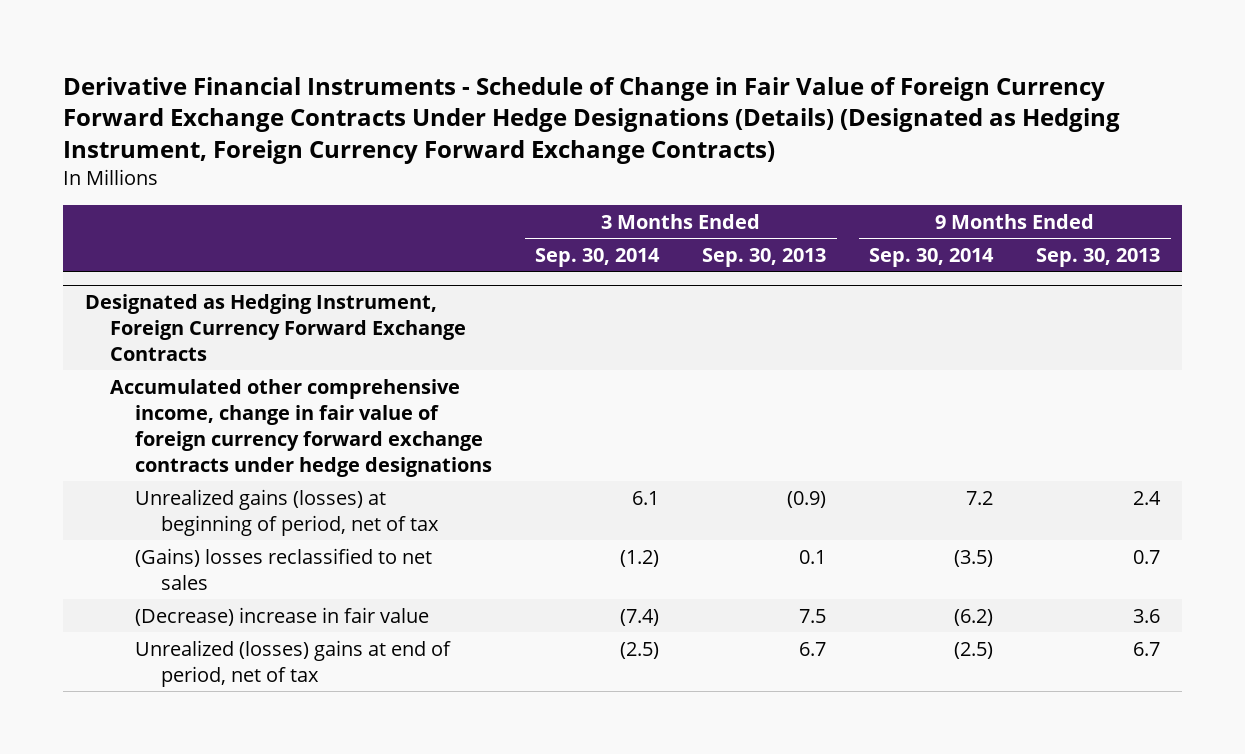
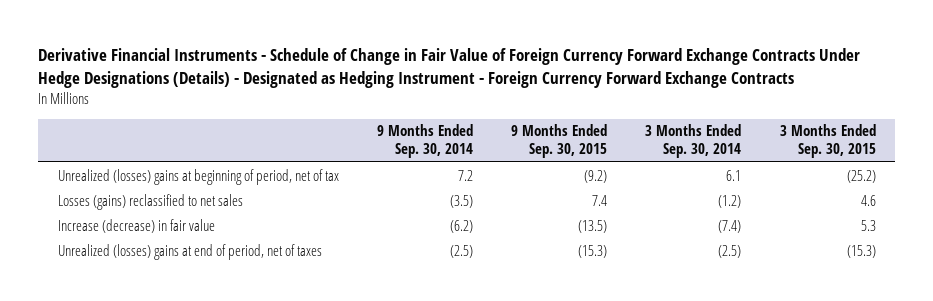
[63,76,1121,164] Derivative Financial Instruments - Schedule of Change in Fair Value of Foreign Currency Forward Exchange Contracts Under Hedge Designations (Details) (Designated as Hedging Instrument, Foreign Currency Forward Exchange Contracts) -> [38,48,861,89] Derivative Financial Instruments - Schedule of Change in Fair Value of Foreign Currency Forward Exchange Contracts Under Hedge Designations (Details) - Designated as Hedging Instrument - Foreign Currency Forward Exchange Contracts
[702,247,827,267] Sep. 30, 2013 -> none
[1036,247,1161,267] Sep. 30, 2013 -> none
none -> [511,124,608,159] 9 Months Ended Sep. 30, 2015
none -> [779,124,876,159] 3 Months Ended Sep. 30, 2015
[84,293,467,361] Designated as Hedging Instrument, Foreign Currency Forward Exchange Contracts -> none
[110,378,493,478] Accumulated other comprehensive income, change in fair value of foreign currency forward exchange contracts under hedge designations -> none
[135,488,439,536] Unrealized gains (losses) at beginning of period, net of tax -> [57,168,339,185] Unrealized (losses) gains at beginning of period, net of tax
[135,547,433,590] (Gains) losses reclassified to net sales -> [57,193,243,210] Losses (gains) reclassified to net sales
[135,606,430,626] (Decrease) increase in fair value -> [57,218,215,233] Increase (decrease) in fair value
[135,639,452,687] Unrealized (losses) gains at end of period, net of tax -> [57,243,322,260] Unrealized (losses) gains at end of period, net of taxes

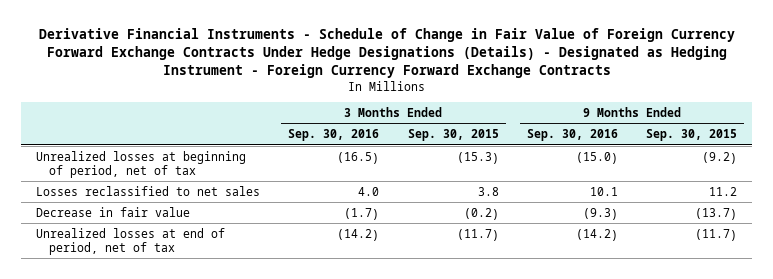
[376,124,473,159] 9 Months Ended Sep. 30, 2014 -> none
[645,124,742,159] 3 Months Ended Sep. 30, 2014 -> none
none -> [288,129,380,142] Sep. 30, 2016
none -> [526,129,618,142] Sep. 30, 2016
[57,168,339,185] Unrealized (losses) gains at beginning of period, net of tax -> [35,150,246,178] Unrealized losses at beginning of period, net of tax
[846,169,876,183] (25.2) -> [456,151,499,164] (15.3)
[57,193,243,210] Losses (gains) reclassified to net sales -> [35,185,260,196] Losses reclassified to net sales
[592,194,608,206] 7.4 -> [709,186,738,196] 11.2
[860,194,876,206] 4.6 -> [477,186,499,196] 3.8
[57,218,215,233] Increase (decrease) in fair value -> [35,206,190,217] Decrease in fair value
[578,219,608,233] (13.5) -> [695,207,738,220] (13.7)
[860,219,876,231] 5.3 -> [463,207,499,220] (0.2)
[57,243,322,260] Unrealized (losses) gains at end of period, net of taxes -> [35,227,225,255] Unrealized losses at end of period, net of tax
[578,244,608,258] (15.3) -> [695,228,738,241] (11.7)
[846,244,876,258] (15.3) -> [456,228,499,241] (11.7)

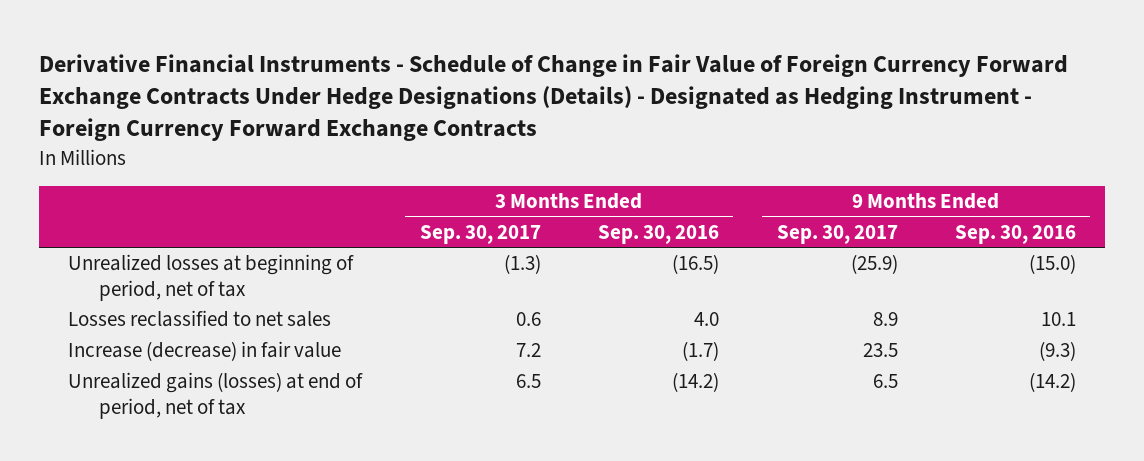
[407,129,499,142] Sep. 30, 2015 -> none
[646,129,738,142] Sep. 30, 2015 -> none
none -> [419,224,541,244] Sep. 30, 2017
none -> [776,224,898,244] Sep. 30, 2017
[35,206,190,217] Decrease in fair value -> [68,341,342,362] Increase (decrease) in fair value
[35,227,225,255] Unrealized losses at end of period, net of tax -> [68,372,364,419] Unrealized gains (losses) at end of period, net of tax

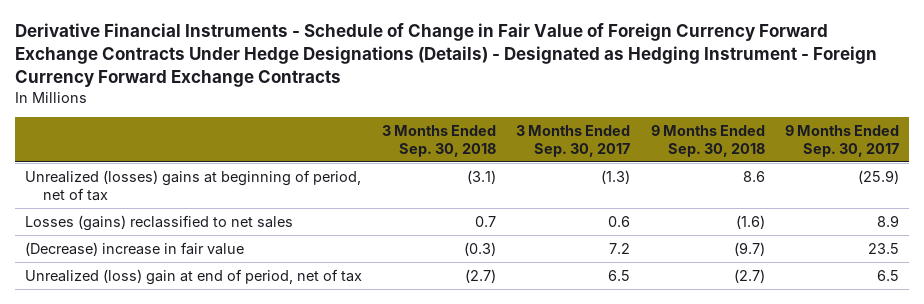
[598,224,720,244] Sep. 30, 2016 -> none
[955,224,1077,244] Sep. 30, 2016 -> none
none -> [382,125,497,157] 3 Months Ended Sep. 30, 2018
none -> [650,125,765,157] 9 Months Ended Sep. 30, 2018
[68,254,355,301] Unrealized losses at beginning of period, net of tax -> [24,169,361,201] Unrealized (losses) gains at beginning of period, net of tax
[68,310,332,328] Losses reclassified to net sales -> [24,214,293,231] Losses (gains) reclassified to net sales
[68,341,342,362] Increase (decrease) in fair value -> [24,241,244,256] (Decrease) increase in fair value
[68,372,364,419] Unrealized gains (losses) at end of period, net of tax -> [24,268,362,285] Unrealized (loss) gain at end of period, net of tax

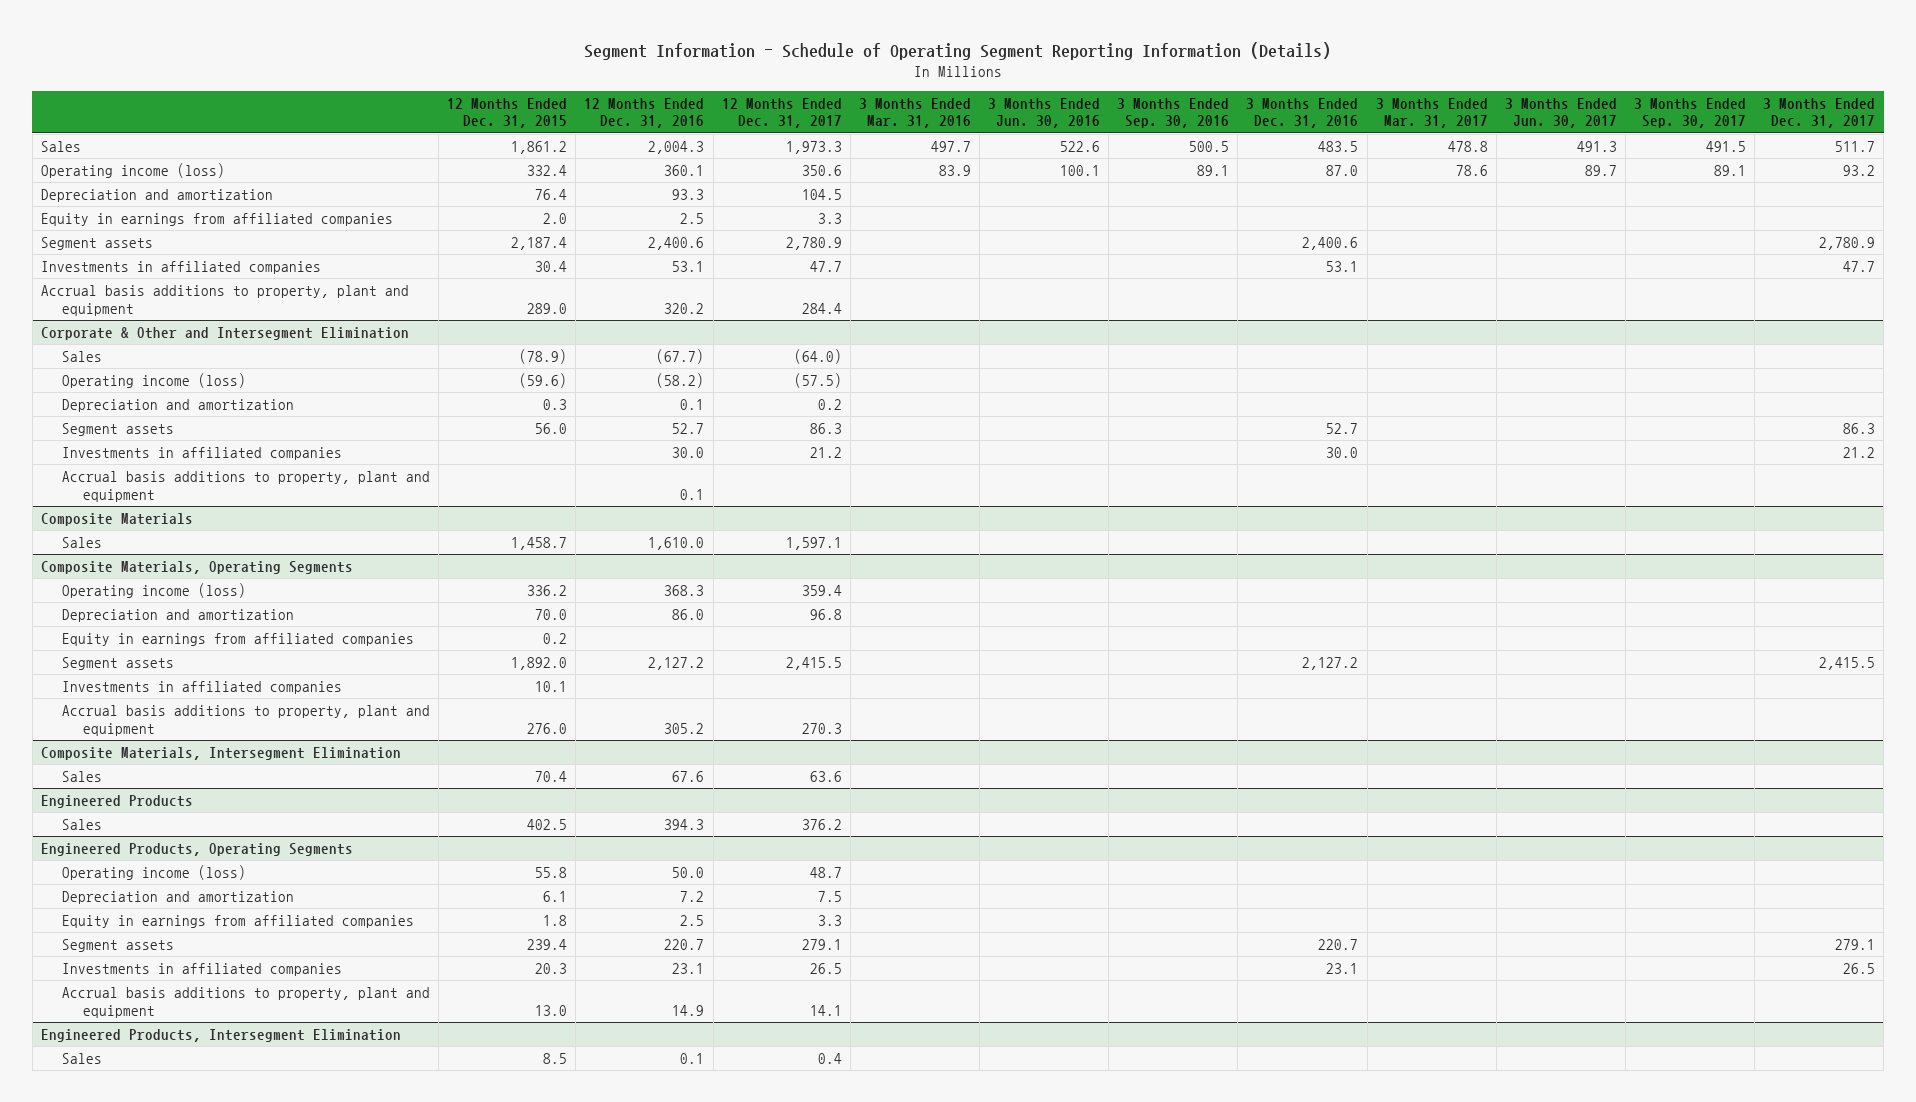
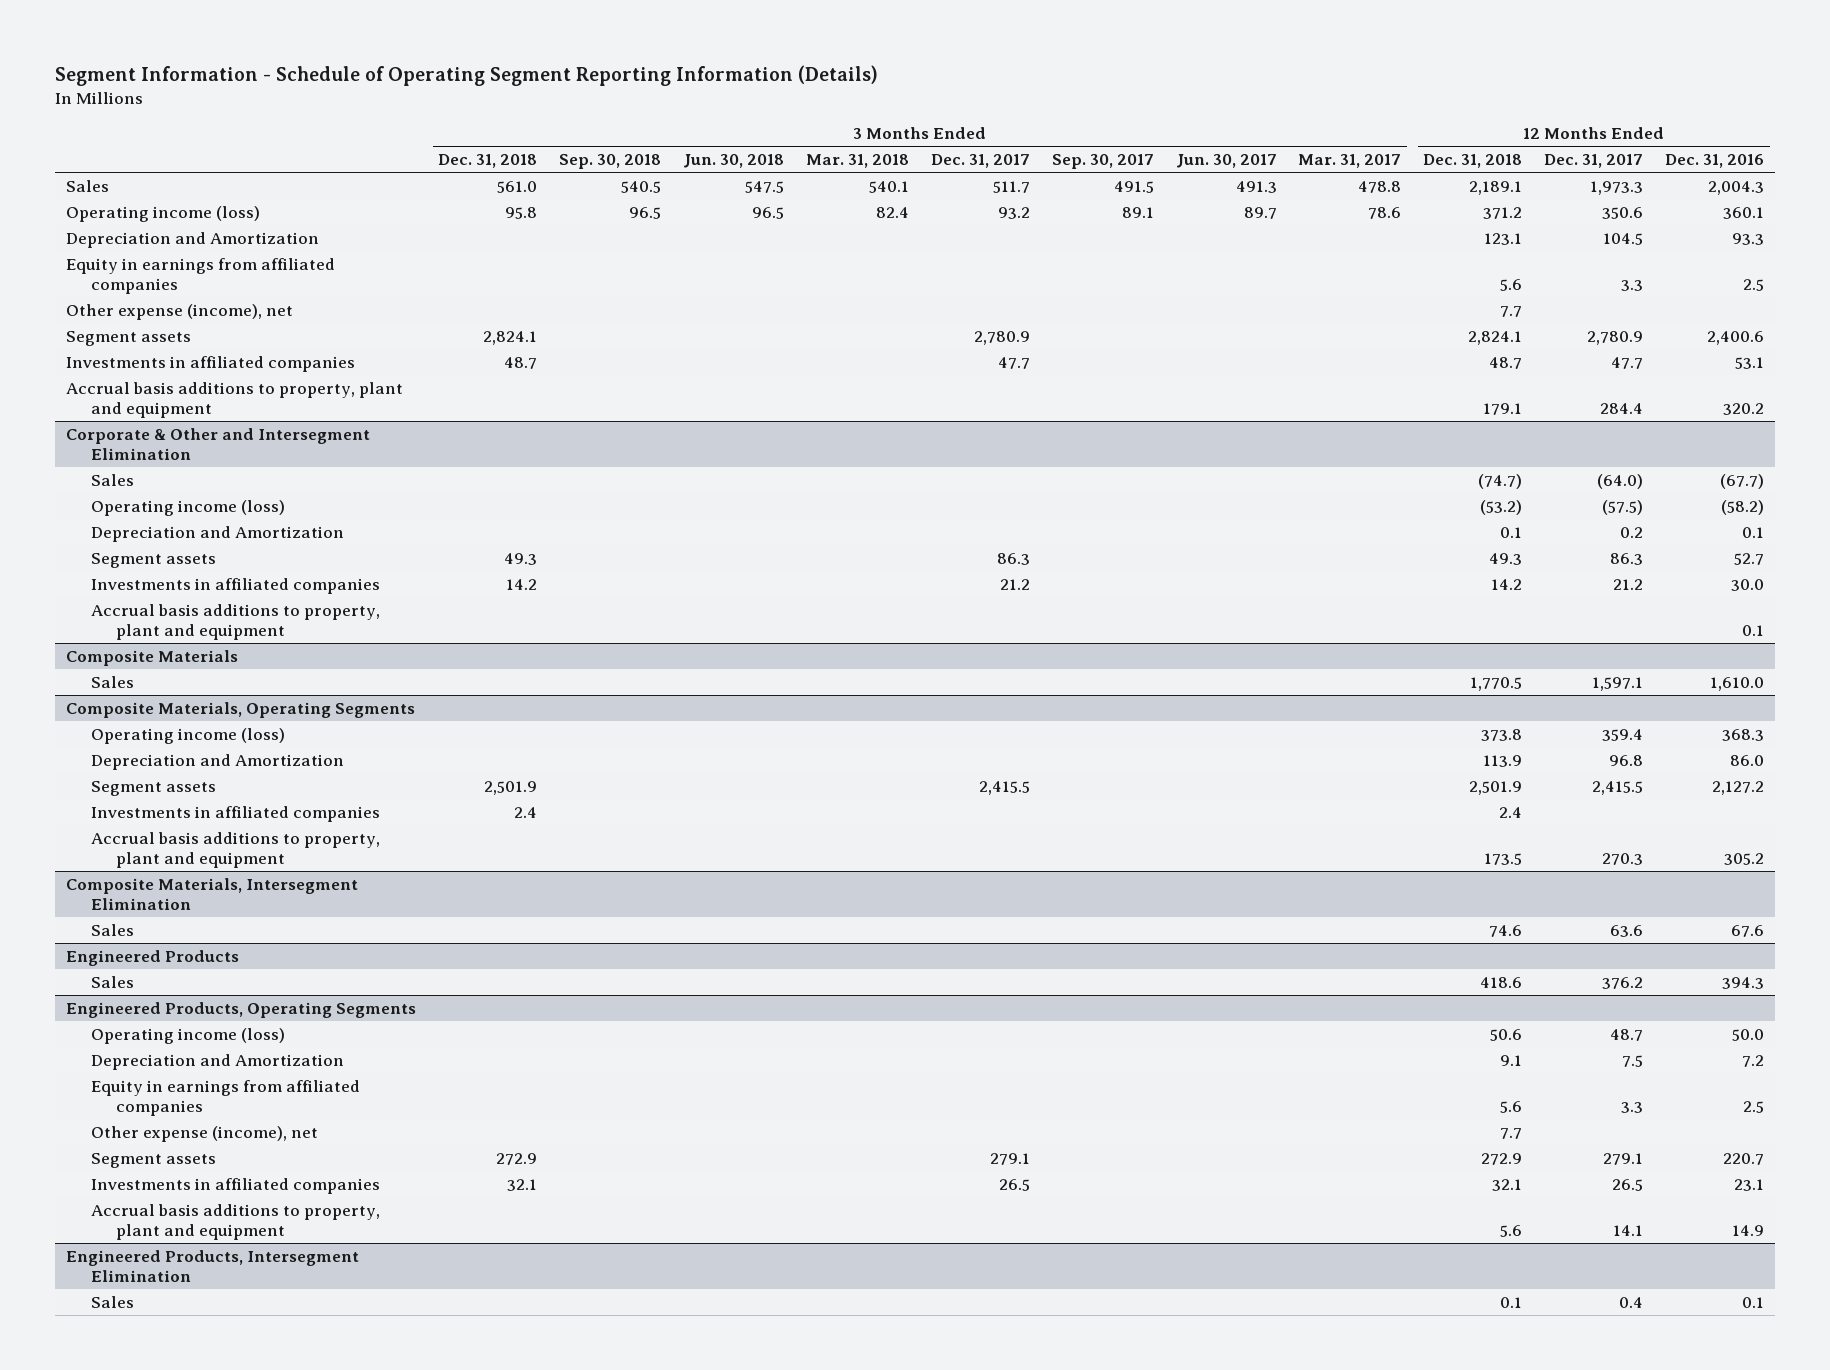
[447,97,568,129] 12 Months Ended Dec. 31, 2015 -> none
[858,97,971,129] 3 Months Ended Mar. 31, 2016 -> none
[988,97,1101,129] 3 Months Ended Jun. 30, 2016 -> none
[1117,97,1230,129] 3 Months Ended Sep. 30, 2016 -> none
[1246,97,1359,129] 3 Months Ended Dec. 31, 2016 -> none
none -> [438,154,538,169] Dec. 31, 2018
none -> [558,154,661,170] Sep. 30, 2018
none -> [682,154,784,169] Jun. 30, 2018
none -> [805,154,909,169] Mar. 31, 2018
none -> [1423,154,1523,169] Dec. 31, 2018
[40,189,273,203] Depreciation and amortization -> [66,231,320,248] Depreciation and Amortization
none -> [66,303,294,320] Other expense (income), net
[62,399,295,413] Depreciation and amortization -> [91,525,345,542] Depreciation and Amortization
[62,633,415,647] Equity in earnings from affiliated companies -> none
[62,609,295,623] Depreciation and amortization -> [91,753,345,770] Depreciation and Amortization
[62,891,295,905] Depreciation and amortization -> [91,1053,345,1070] Depreciation and Amortization
none -> [91,1125,319,1142] Other expense (income), net

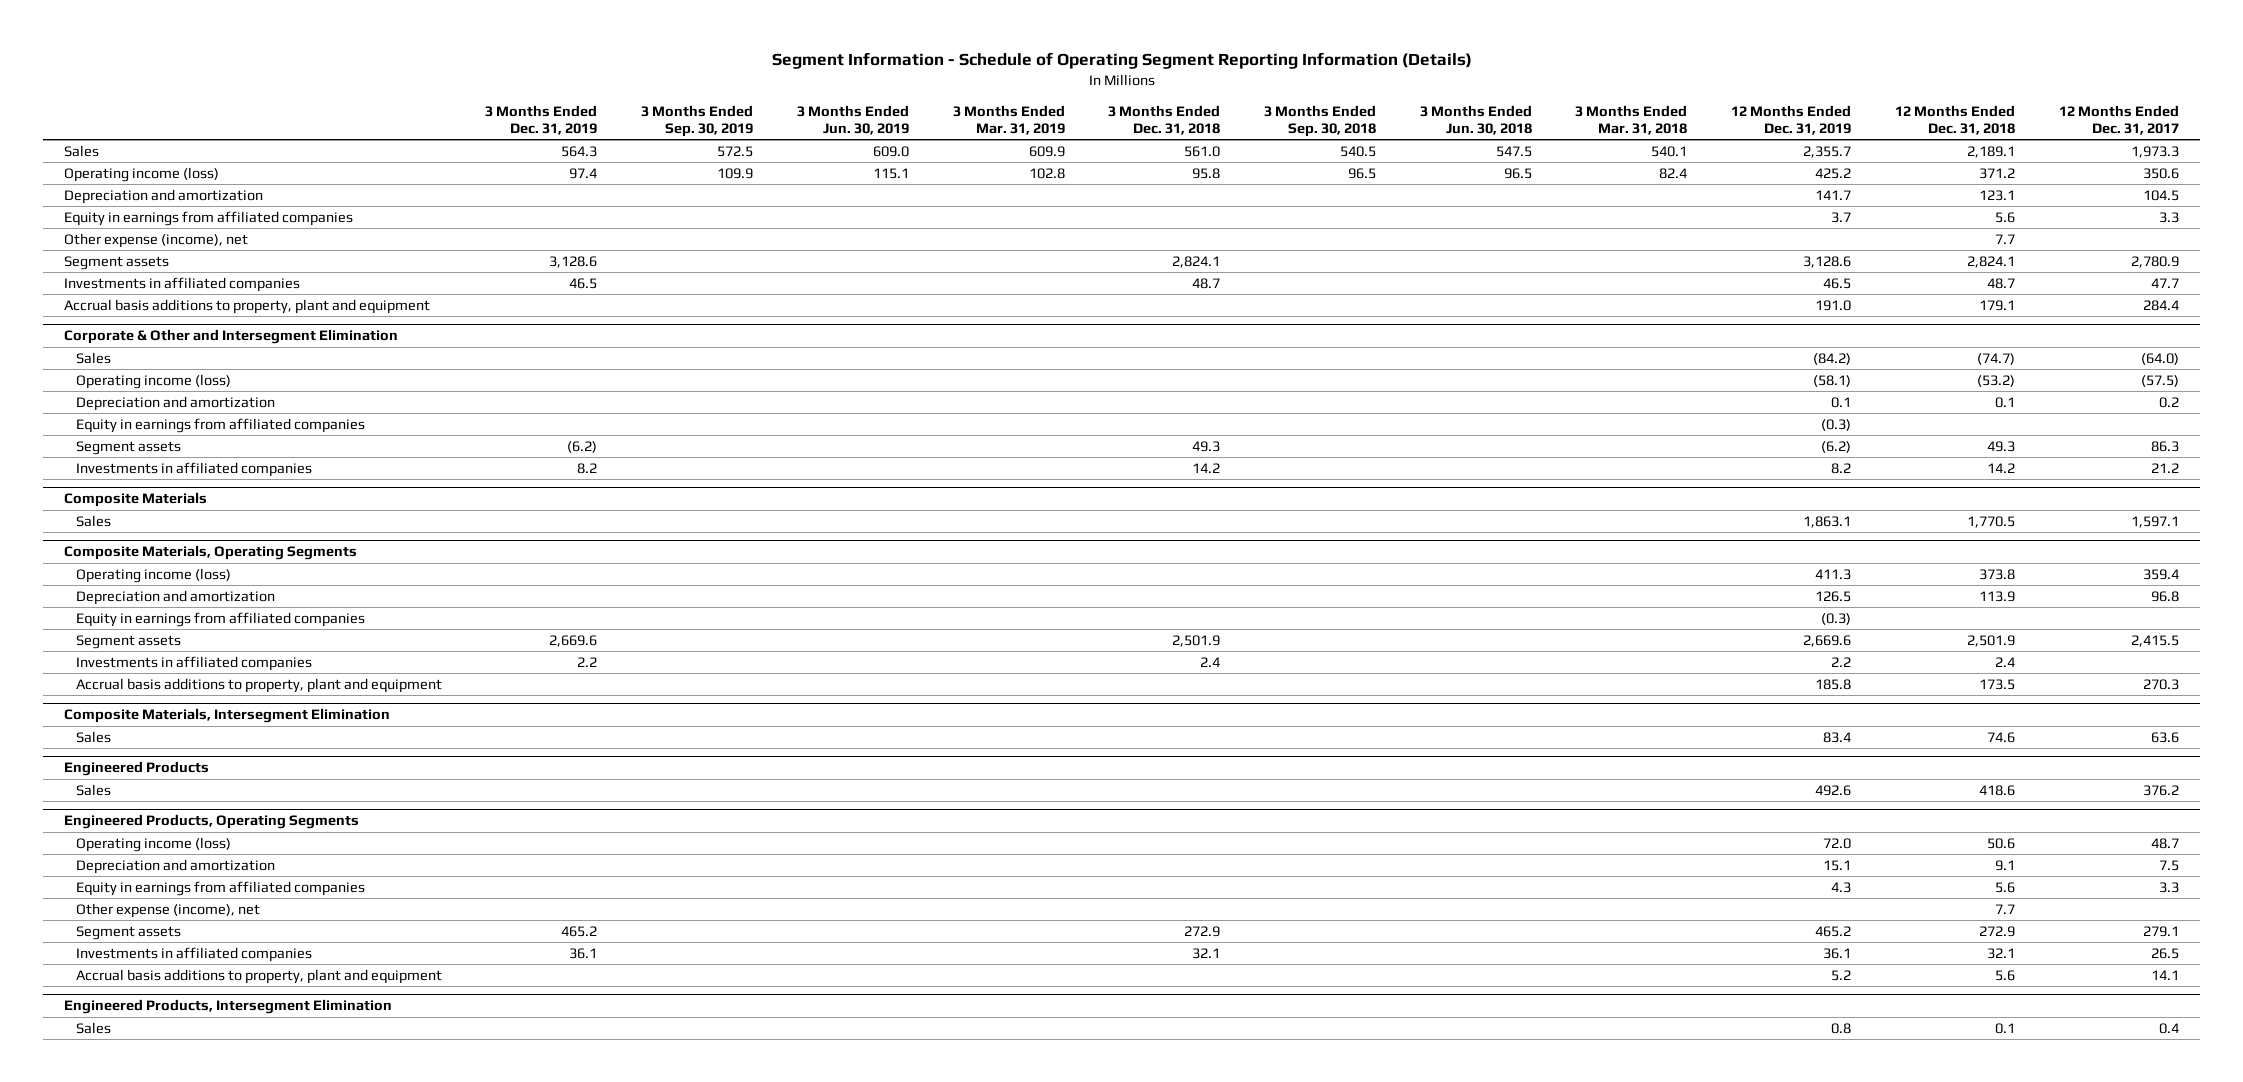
[930,154,1030,169] Dec. 31, 2017 -> none
[1051,154,1154,170] Sep. 30, 2017 -> none
[1175,154,1277,169] Jun. 30, 2017 -> none
[1298,154,1402,169] Mar. 31, 2017 -> none
[1665,154,1765,169] Dec. 31, 2016 -> none
none -> [485,104,598,135] 3 Months Ended Dec. 31, 2019
none -> [641,104,754,137] 3 Months Ended Sep. 30, 2019
none -> [796,104,909,135] 3 Months Ended Jun. 30, 2019
none -> [952,104,1065,135] 3 Months Ended Mar. 31, 2019
none -> [1731,104,1852,135] 12 Months Ended Dec. 31, 2019
[66,231,320,248] Depreciation and Amortization -> [64,188,264,204] Depreciation and amortization
[91,525,345,542] Depreciation and Amortization -> [75,395,275,411] Depreciation and amortization
none -> [75,417,365,433] Equity in earnings from affiliated companies
[91,603,381,641] Accrual basis additions to property, plant and equipment -> none
[91,753,345,770] Depreciation and Amortization -> [75,589,275,605] Depreciation and amortization
none -> [75,611,365,627] Equity in earnings from affiliated companies
[91,1053,345,1070] Depreciation and Amortization -> [75,858,275,874] Depreciation and amortization

